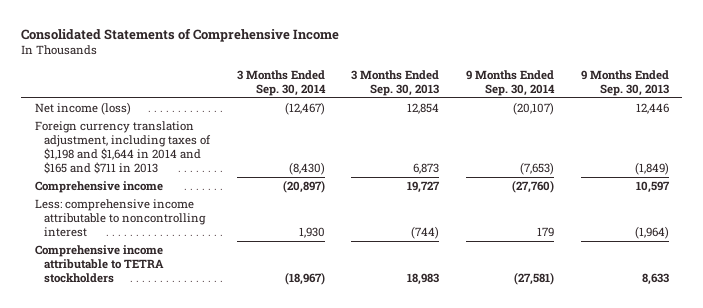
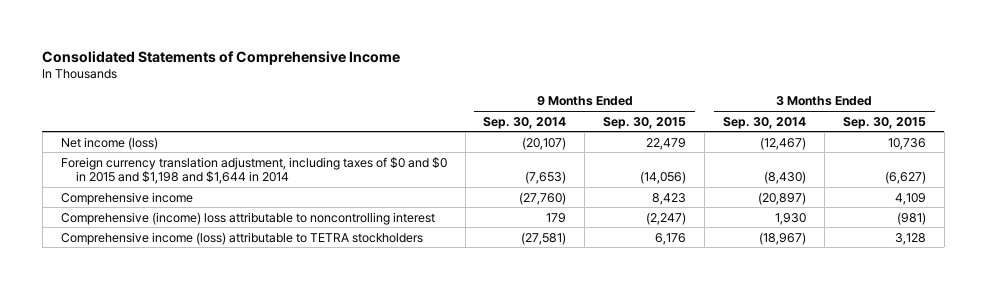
[351,69,440,97] 3 Months Ended Sep. 30, 2013 -> none
[580,69,669,97] 9 Months Ended Sep. 30, 2013 -> none
none -> [603,116,687,129] Sep. 30, 2015
none -> [842,116,926,129] Sep. 30, 2015
[34,121,211,175] Foreign currency translation adjustment, including taxes of $1,198 and $1,644 in 2014 and $165 and $711 in 2013 -> [60,156,447,185] Foreign currency translation adjustment, including taxes of $0 and $0 in 2015 and $1,198 and $1,644 in 2014
[34,199,206,238] Less: comprehensive income attributable to noncontrolling interest -> [60,211,435,225] Comprehensive (income) loss attributable to noncontrolling interest
[34,245,164,284] Comprehensive income attributable to TETRA stockholders -> [60,231,423,245] Comprehensive income (loss) attributable to TETRA stockholders

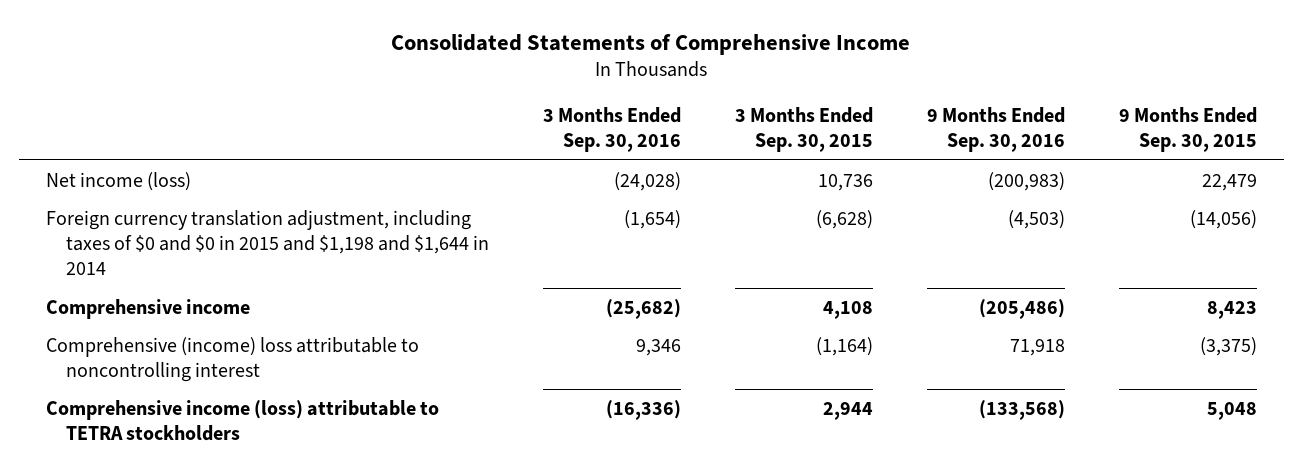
[483,116,567,129] Sep. 30, 2014 -> none
[723,116,807,129] Sep. 30, 2014 -> none
none -> [542,106,681,153] 3 Months Ended Sep. 30, 2016
none -> [926,106,1065,153] 9 Months Ended Sep. 30, 2016
[884,171,926,185] (6,627) -> [815,209,873,229] (6,628)
[894,192,926,205] 4,109 -> [822,300,873,319] 4,108
[646,211,687,225] (2,247) -> [1199,336,1257,356] (3,375)
[896,211,926,225] (981) -> [815,336,873,356] (1,164)
[655,232,687,245] 6,176 -> [1206,401,1257,420] 5,048
[894,232,926,245] 3,128 -> [822,401,873,420] 2,944

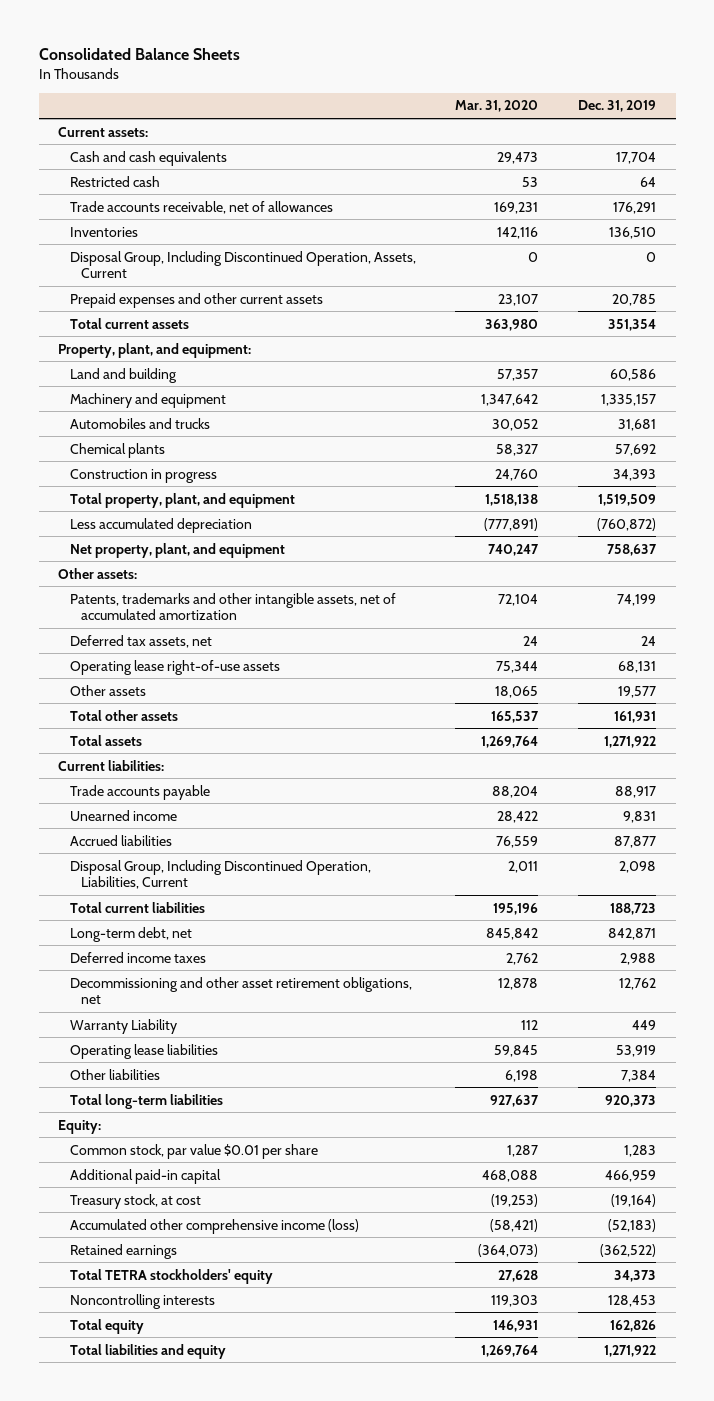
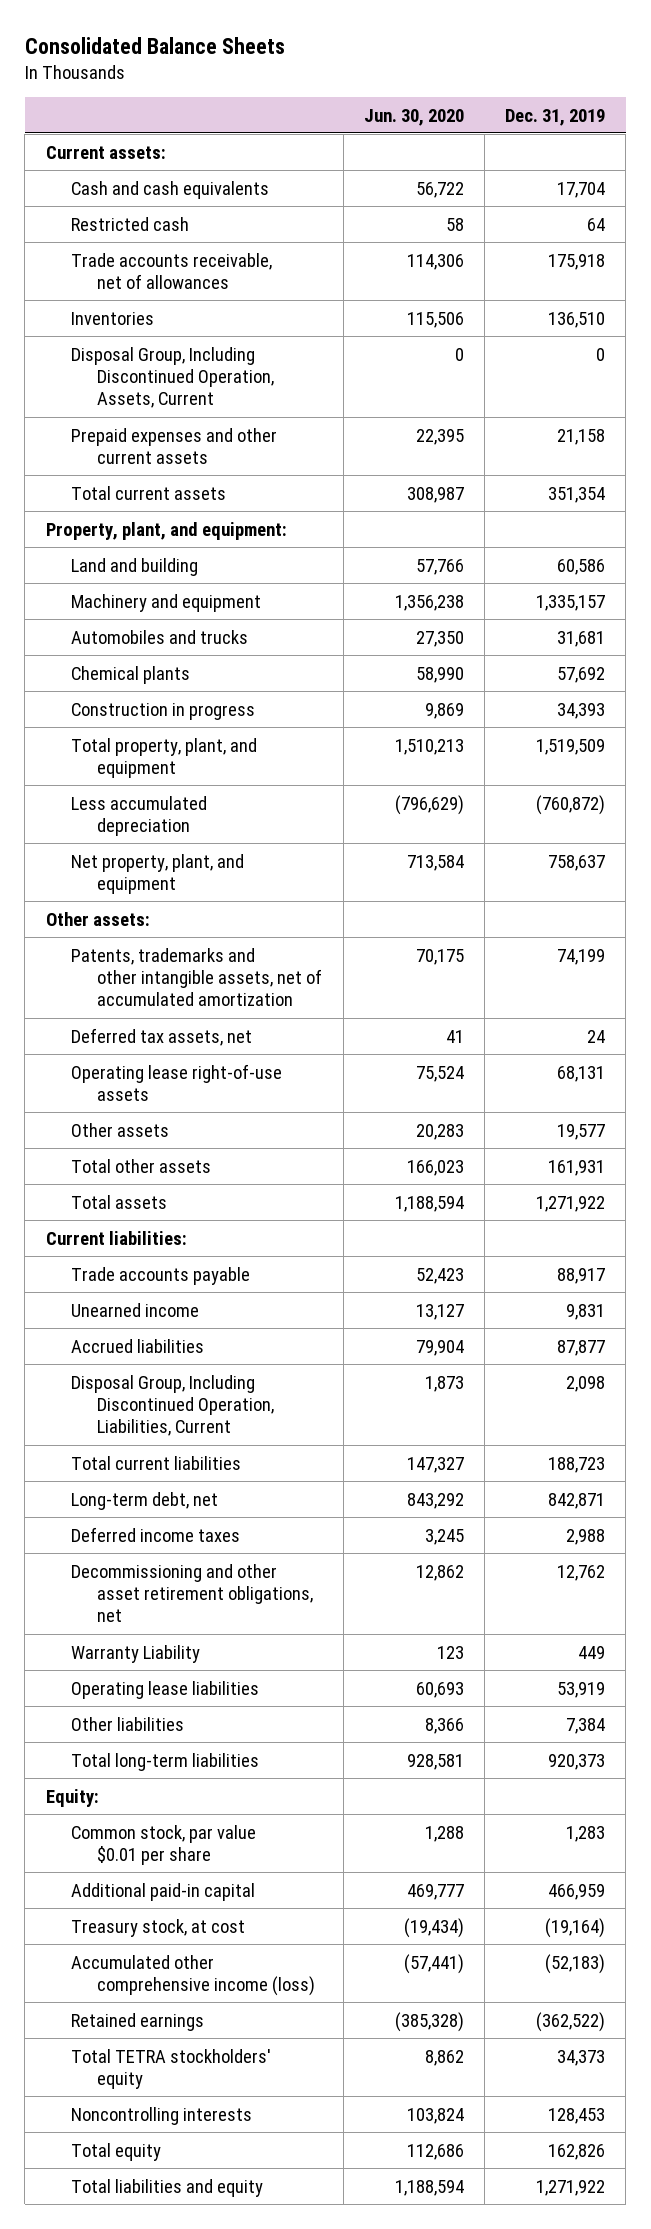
[455,100,539,113] Mar. 31, 2020 -> none
none -> [363,108,464,126] Jun. 30, 2020
[612,201,656,214] 176,291 -> [547,253,605,270] 175,918
[611,293,656,306] 20,785 -> [556,428,605,445] 21,158

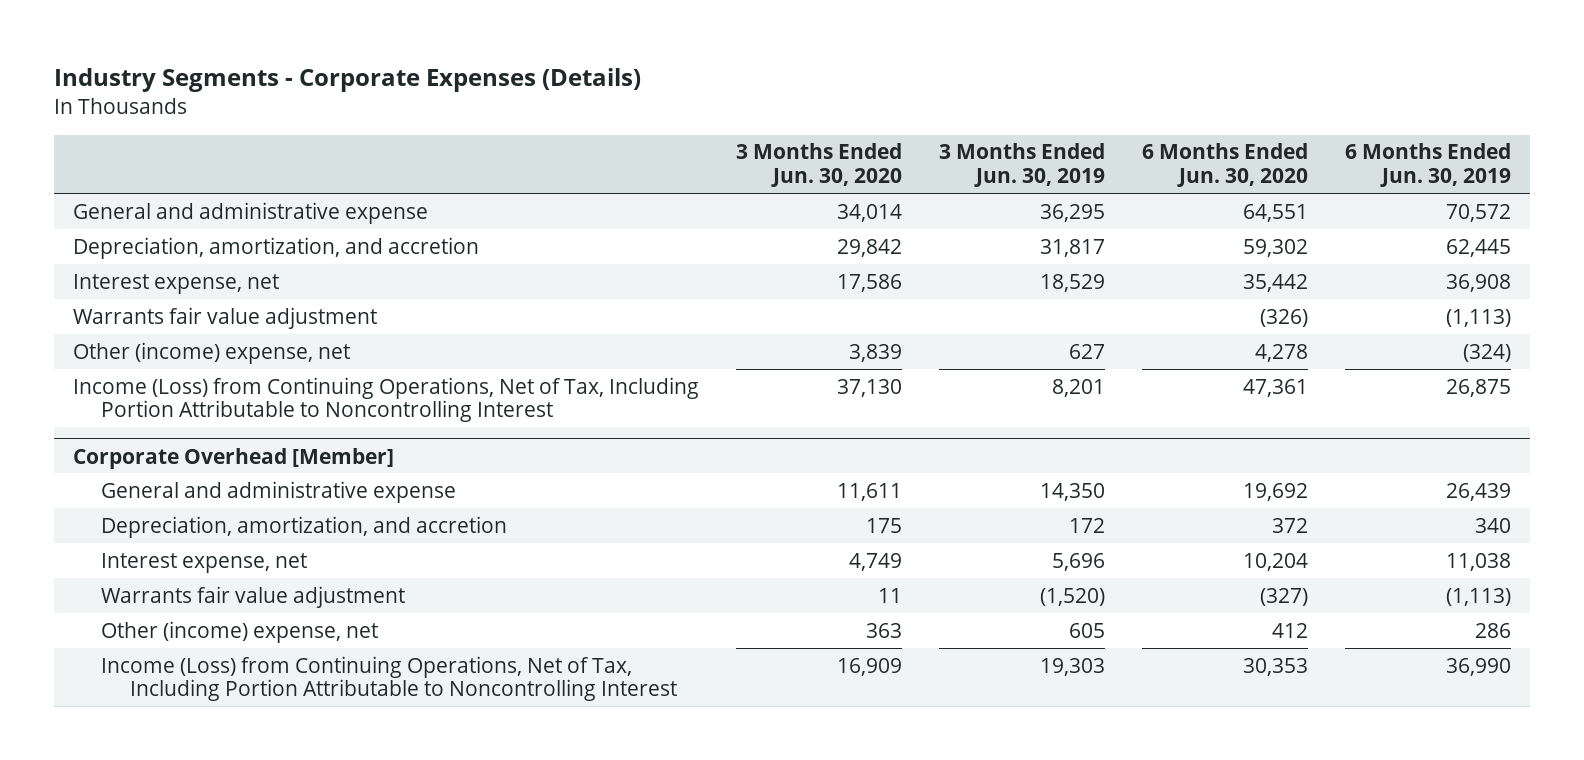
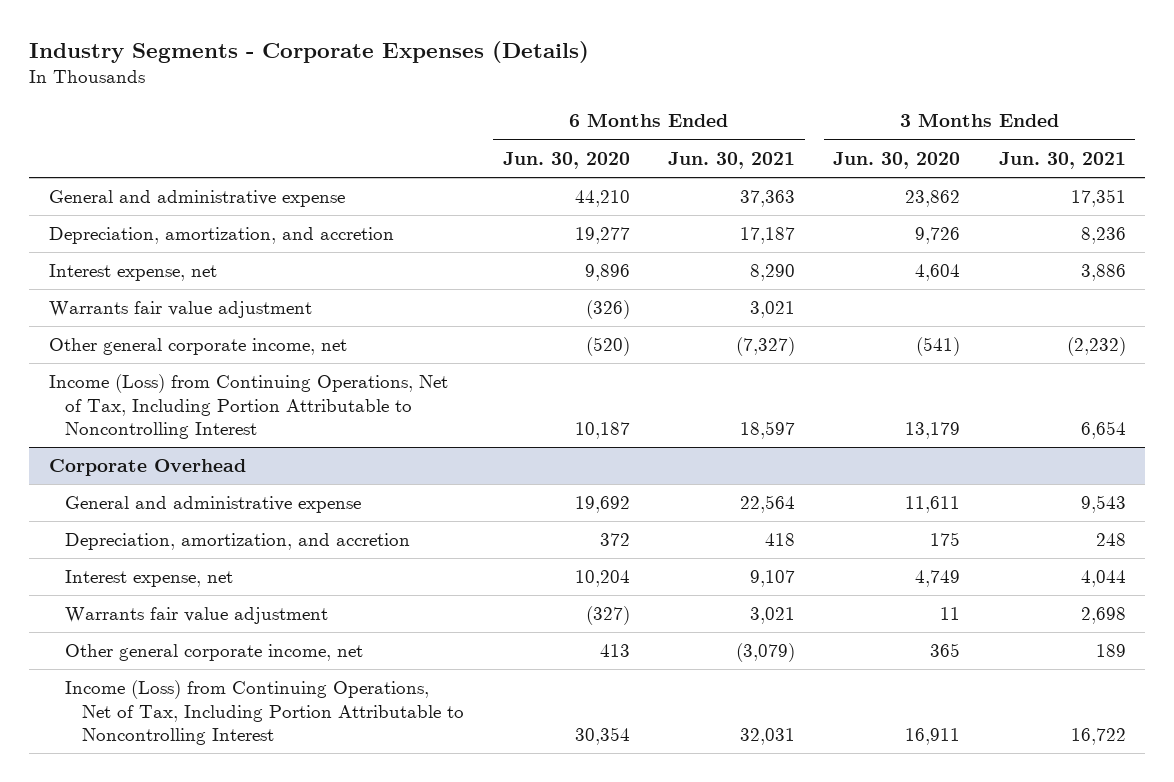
[939,143,1106,188] 3 Months Ended Jun. 30, 2019 -> none
[1345,143,1512,188] 6 Months Ended Jun. 30, 2019 -> none
none -> [668,151,796,169] Jun. 30, 2021
none -> [998,151,1126,169] Jun. 30, 2021
[836,203,902,222] 34,014 -> [905,190,961,208] 23,862
[1243,203,1309,222] 64,551 -> [574,190,630,208] 44,210
[836,238,902,257] 29,842 -> [915,227,961,245] 9,726
[1243,238,1309,257] 59,302 -> [574,227,630,245] 19,277
[836,273,902,292] 17,586 -> [915,264,961,282] 4,604
[1243,273,1309,292] 35,442 -> [584,264,630,282] 9,896
[72,341,350,364] Other (income) expense, net -> [48,338,347,356] Other general corporate income, net
[848,343,902,362] 3,839 -> [916,337,961,357] (541)
[1255,343,1309,362] 4,278 -> [585,337,630,357] (520)
[836,378,902,397] 37,130 -> [905,421,961,439] 13,179
[1243,378,1309,397] 47,361 -> [574,421,630,439] 10,187
[72,447,394,469] Corporate Overhead [Member] -> [48,459,246,477] Corporate Overhead
[101,620,379,643] Other (income) expense, net -> [65,644,364,662] Other general corporate income, net
[865,622,902,638] 363 -> [930,643,961,658] 365
[1272,622,1309,638] 412 -> [599,644,630,658] 413
[836,657,902,676] 16,909 -> [905,727,961,745] 16,911
[1243,657,1309,676] 30,353 -> [574,726,630,745] 30,354

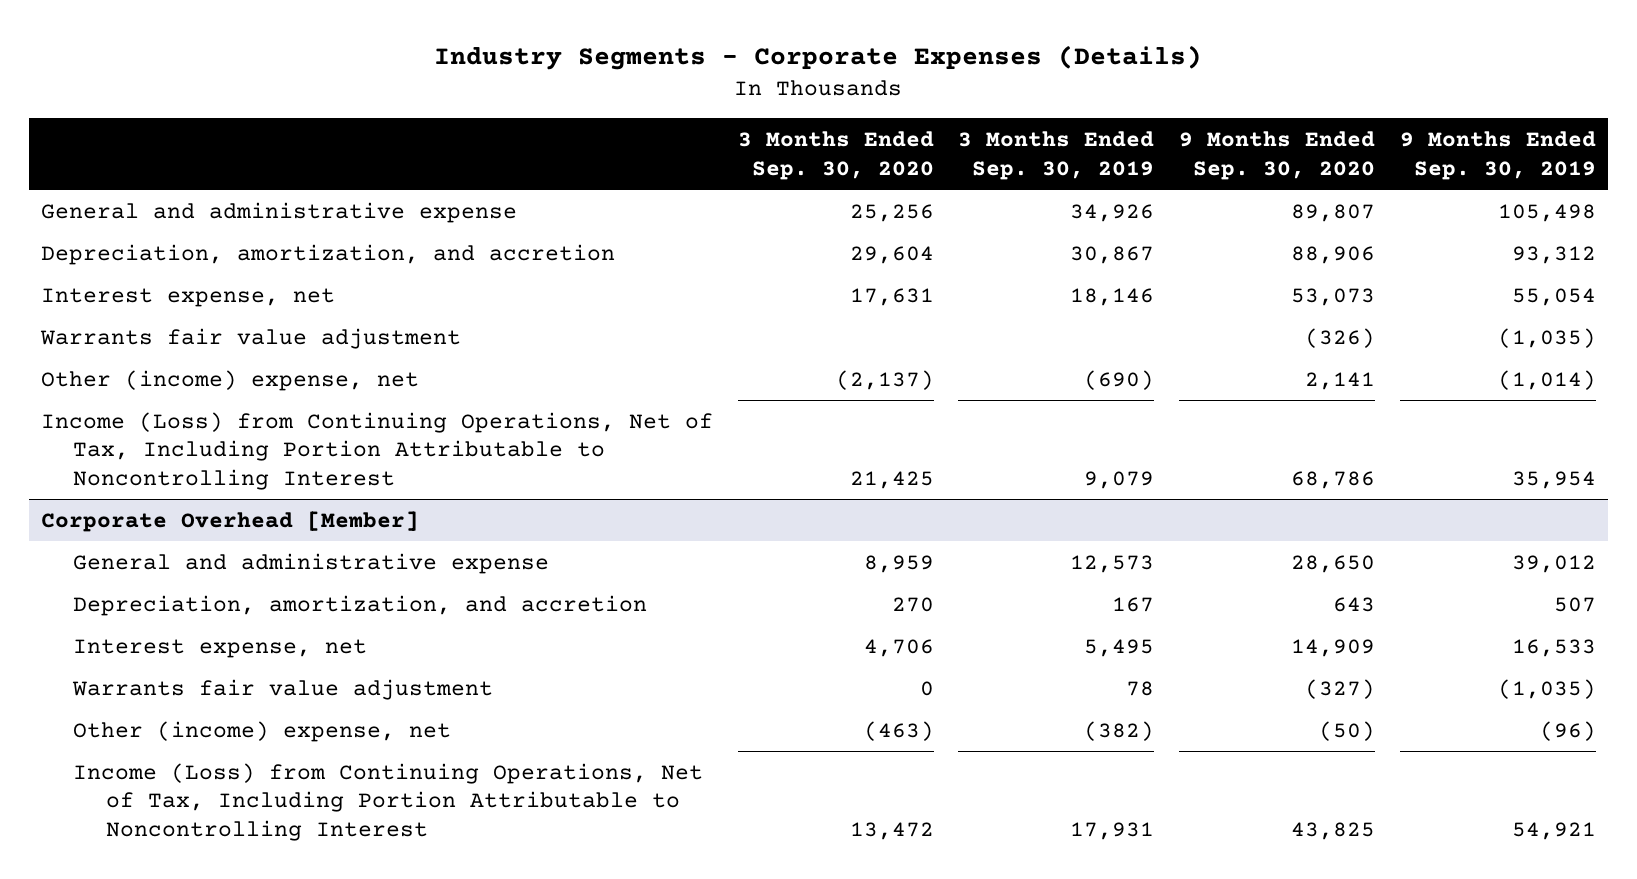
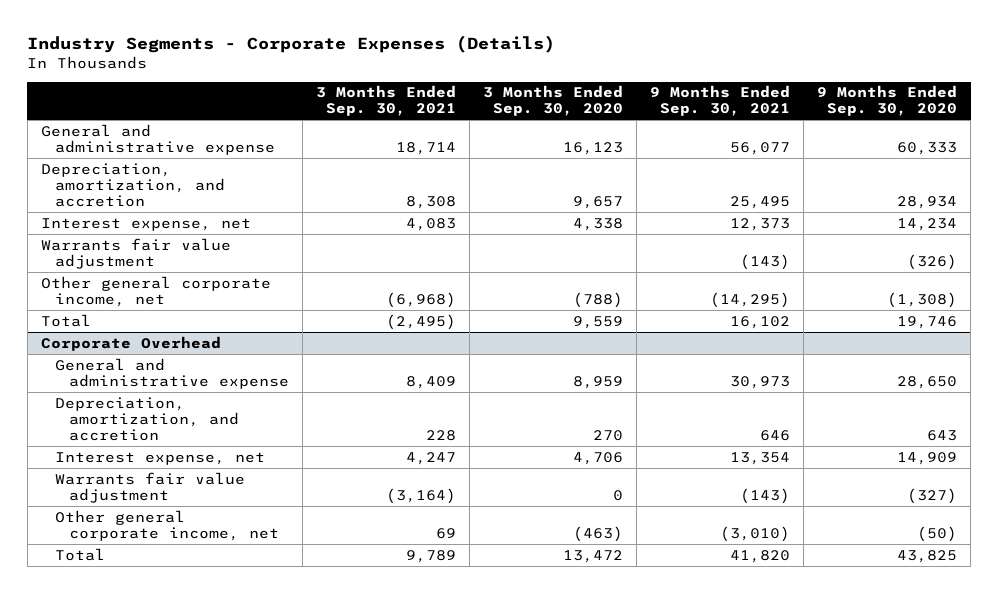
[958,131,1155,180] 3 Months Ended Sep. 30, 2019 -> none
[1399,131,1596,180] 9 Months Ended Sep. 30, 2019 -> none
none -> [316,85,457,117] 3 Months Ended Sep. 30, 2021
none -> [650,85,791,117] 9 Months Ended Sep. 30, 2021
[849,203,934,222] 25,256 -> [563,141,624,155] 16,123
[1290,203,1375,222] 89,807 -> [897,141,958,155] 60,333
[849,245,934,264] 29,604 -> [573,195,624,209] 9,657
[1290,245,1375,264] 88,906 -> [897,195,958,209] 28,934
[849,287,934,306] 17,631 -> [573,217,624,231] 4,338
[1290,287,1375,306] 53,073 -> [897,217,958,231] 14,234
[41,411,714,490] Income (Loss) from Continuing Operations, Net of Tax, Including Portion Attributable to Noncontrolling Interest -> none
[41,369,420,391] Other (income) expense, net -> [40,275,271,307] Other general corporate income, net
[835,369,934,390] (2,137) -> [573,291,624,308] (788)
[1304,371,1375,390] 2,141 -> [887,291,958,308] (1,308)
none -> [40,313,91,327] Total
[41,510,420,532] Corporate Overhead [Member] -> [40,335,221,351] Corporate Overhead
[73,720,452,742] Other (income) expense, net -> [55,509,280,541] Other general corporate income, net
[73,762,704,841] Income (Loss) from Continuing Operations, Net of Tax, Including Portion Attributable to Noncontrolling Interest -> [55,547,106,561] Total

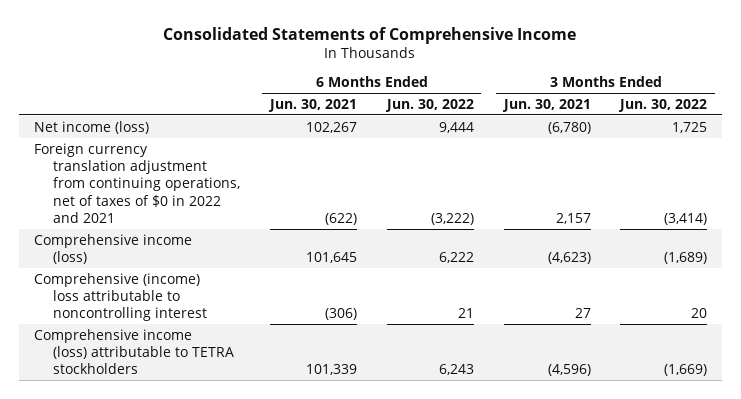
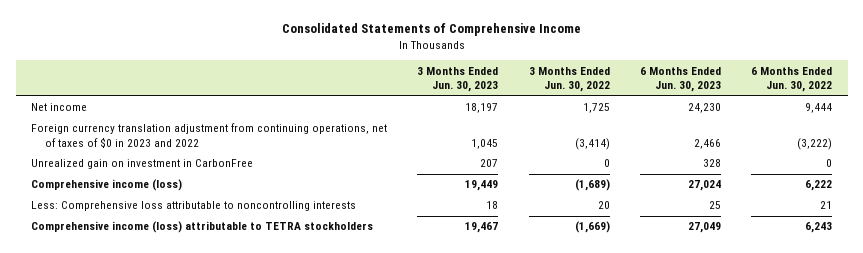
[267,98,357,112] Jun. 30, 2021 -> none
[501,98,591,112] Jun. 30, 2021 -> none
none -> [417,66,499,93] 3 Months Ended Jun. 30, 2023
none -> [640,66,722,93] 6 Months Ended Jun. 30, 2023
[33,120,149,134] Net income (loss) -> [30,103,87,112] Net income
[33,142,240,224] Foreign currency translation adjustment from continuing operations, net of taxes of $0 in 2022 and 2021 -> [30,123,387,149] Foreign currency translation adjustment from continuing operations, net of taxes of $0 in 2023 and 2022
none -> [30,159,253,170] Unrealized gain on investment in CarbonFree
[33,272,207,322] Comprehensive (income) loss attributable to noncontrolling interest -> [30,201,356,212] Less: Comprehensive loss attributable to noncontrolling interests

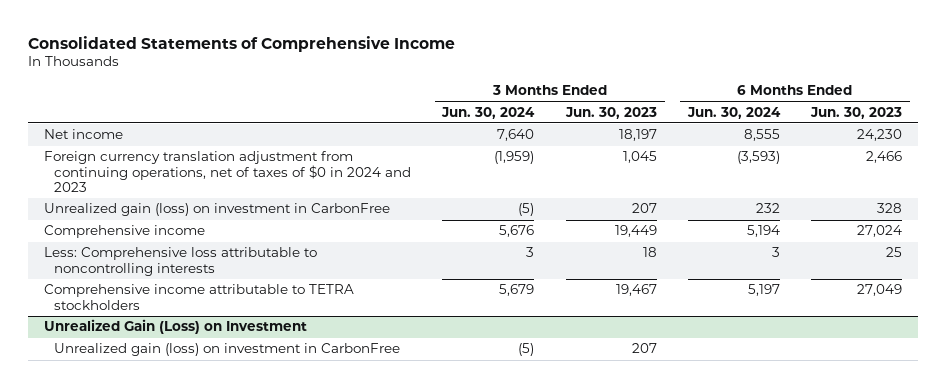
[528,66,610,93] 3 Months Ended Jun. 30, 2022 -> none
[751,66,833,93] 6 Months Ended Jun. 30, 2022 -> none
none -> [441,106,536,119] Jun. 30, 2024
none -> [687,106,782,119] Jun. 30, 2024
[30,123,387,149] Foreign currency translation adjustment from continuing operations, net of taxes of $0 in 2023 and 2022 -> [43,151,412,193] Foreign currency translation adjustment from continuing operations, net of taxes of $0 in 2024 and 2023
[30,159,253,170] Unrealized gain on investment in CarbonFree -> [43,203,390,217] Unrealized gain (loss) on investment in CarbonFree
[30,179,182,192] Comprehensive income (loss) -> [43,225,205,239] Comprehensive income
[30,221,373,234] Comprehensive income (loss) attributable to TETRA stockholders -> [43,284,354,310] Comprehensive income attributable to TETRA stockholders
none -> [43,319,307,335] Unrealized Gain (Loss) on Investment
none -> [54,343,401,357] Unrealized gain (loss) on investment in CarbonFree

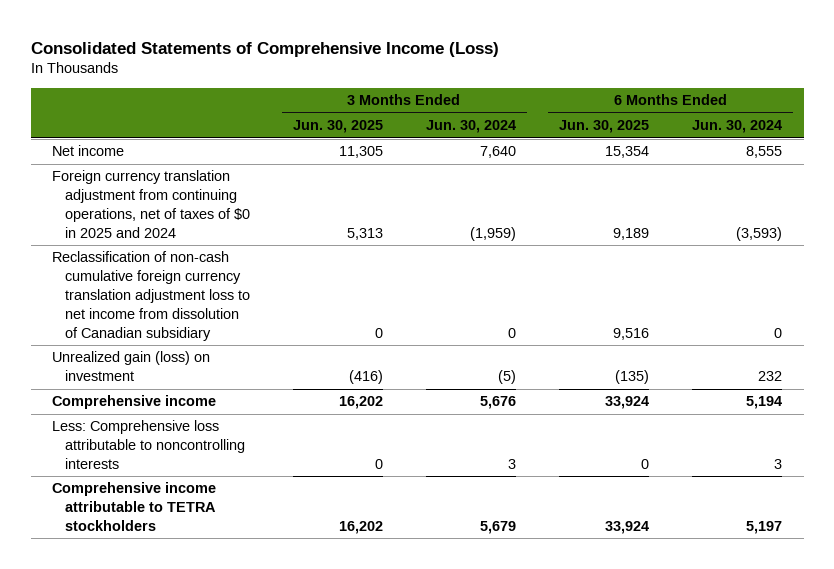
[27,35,455,52] Consolidated Statements of Comprehensive Income -> [30,41,499,57] Consolidated Statements of Comprehensive Income (Loss)
[564,106,657,119] Jun. 30, 2023 -> none
[810,106,903,119] Jun. 30, 2023 -> none
none -> [292,120,383,134] Jun. 30, 2025
none -> [559,120,650,134] Jun. 30, 2025
[43,151,412,193] Foreign currency translation adjustment from continuing operations, net of taxes of $0 in 2024 and 2023 -> [52,170,250,238] Foreign currency translation adjustment from continuing operations, net of taxes of $0 in 2025 and 2024
none -> [52,251,250,341] Reclassification of non-cash cumulative foreign currency translation adjustment loss to net income from dissolution of Canadian subsidiary
[43,203,390,217] Unrealized gain (loss) on investment in CarbonFree -> [52,351,211,382] Unrealized gain (loss) on investment
[43,319,307,335] Unrealized Gain (Loss) on Investment -> none
[54,343,401,357] Unrealized gain (loss) on investment in CarbonFree -> none

